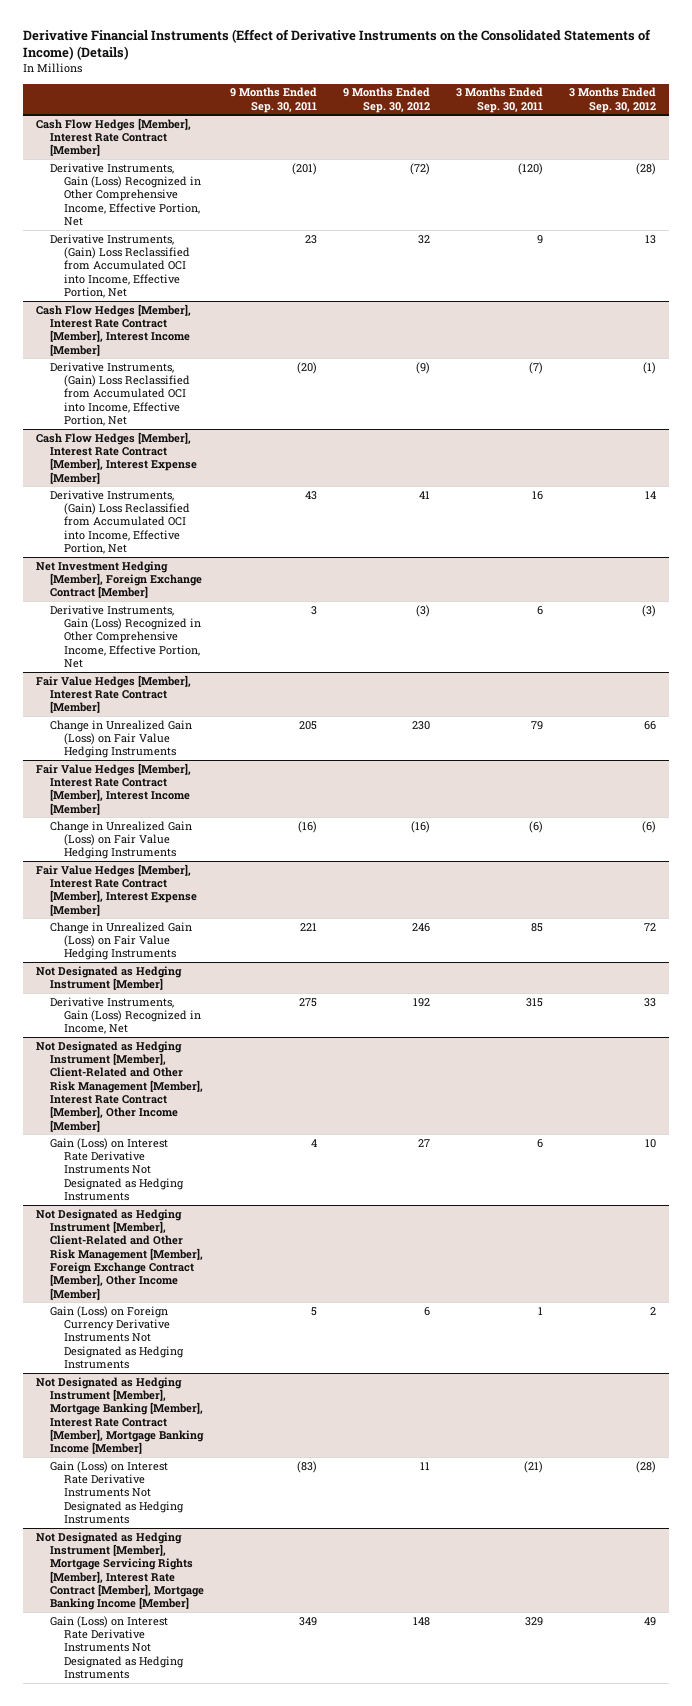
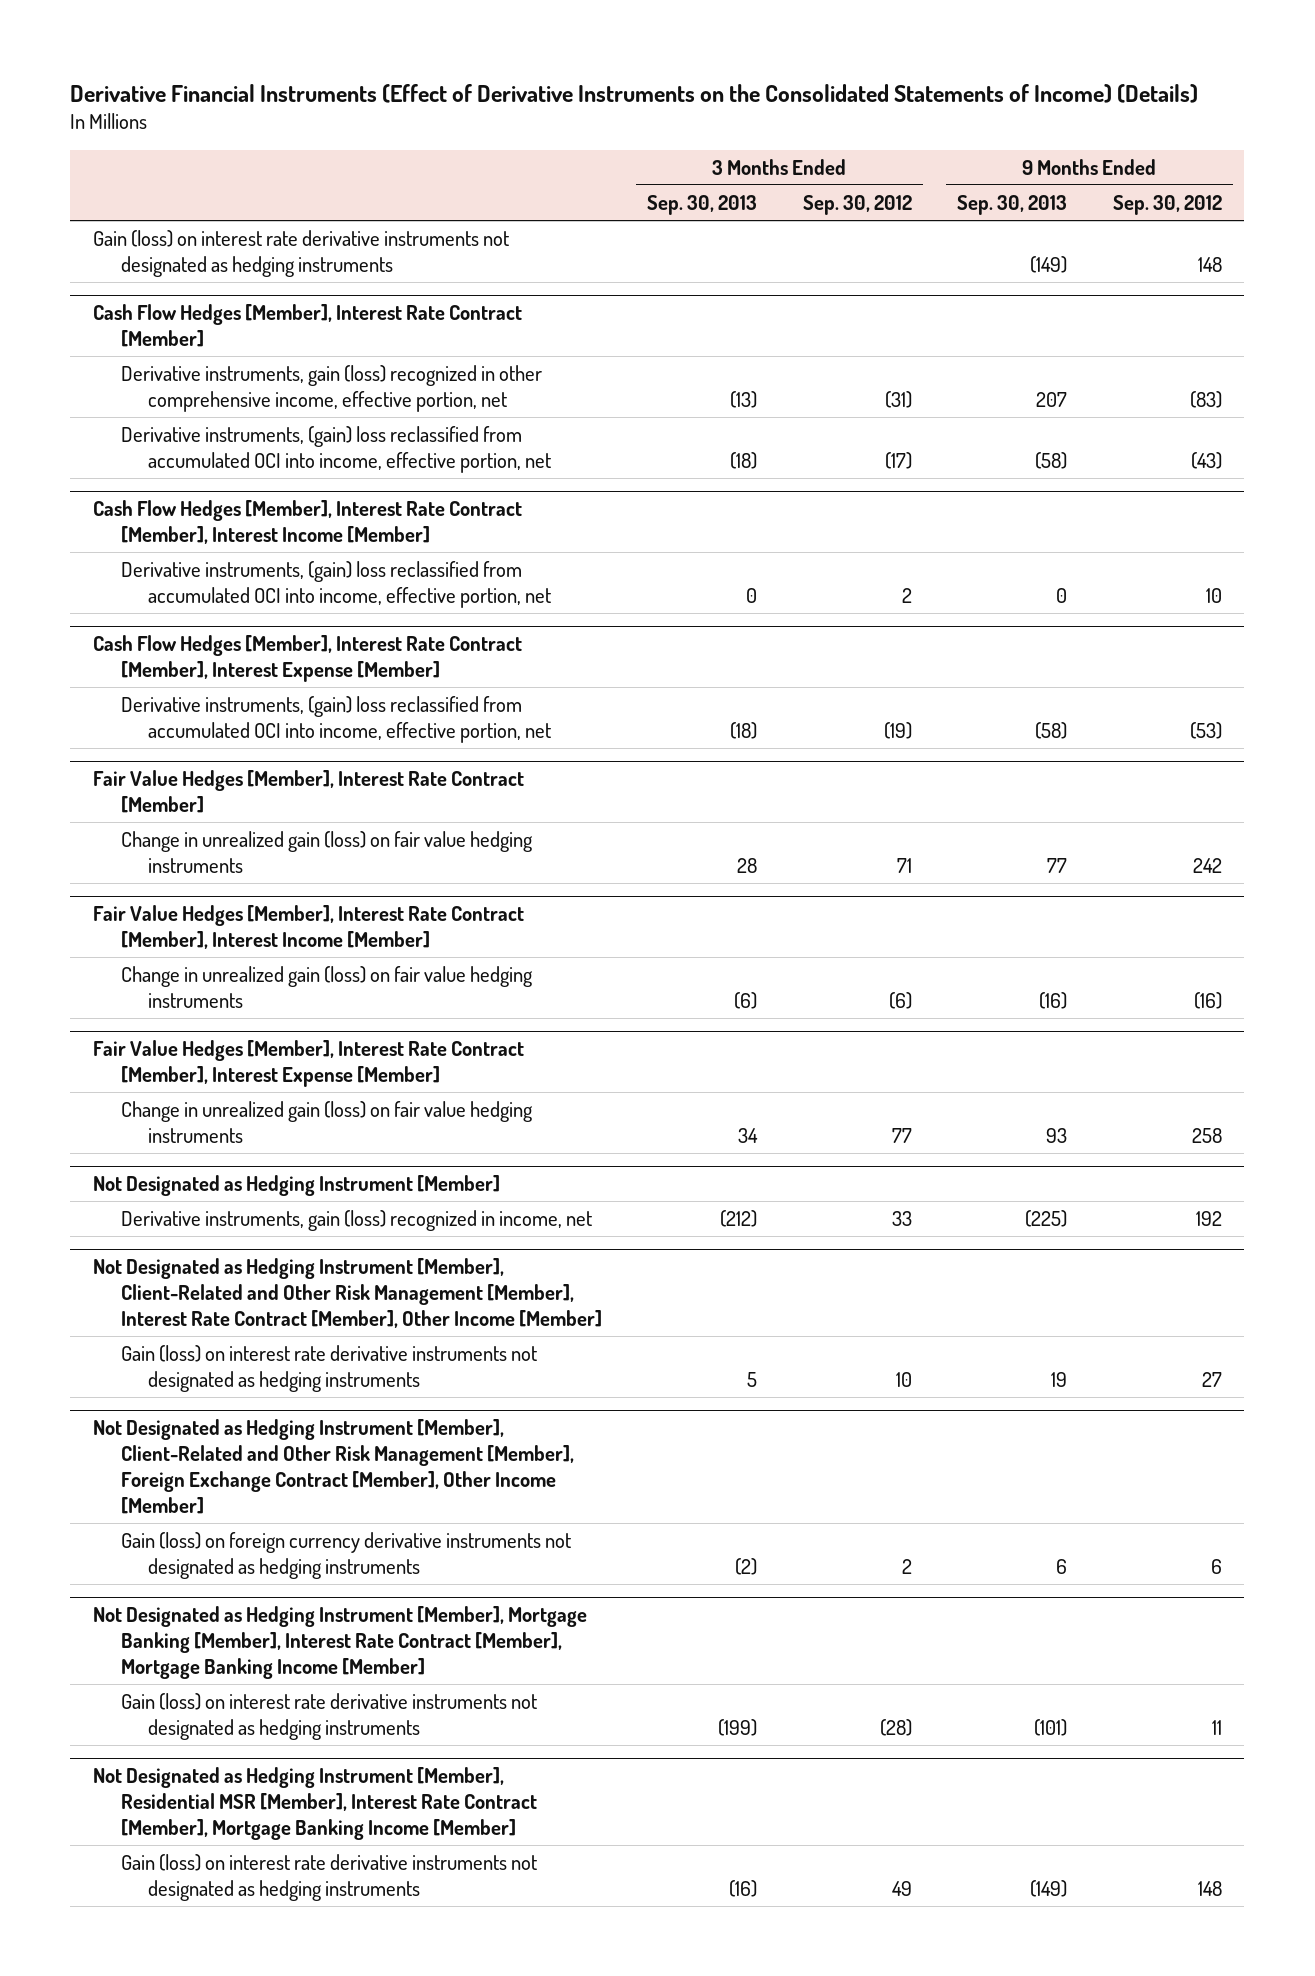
[229,87,317,113] 9 Months Ended Sep. 30, 2011 -> none
[455,87,543,113] 3 Months Ended Sep. 30, 2011 -> none
none -> [647,194,758,215] Sep. 30, 2013
none -> [957,194,1068,215] Sep. 30, 2013
none -> [93,230,510,278] Gain (loss) on interest rate derivative instruments not designated as hedging instruments
[49,162,202,226] Derivative Instruments, Gain (Loss) Recognized in Other Comprehensive Income, Effective Portion, Net -> [120,365,542,413] Derivative instruments, gain (loss) recognized in other comprehensive income, effective portion, net
[409,162,430,175] (72) -> [1189,391,1222,409] (83)
[635,162,656,175] (28) -> [884,391,912,409] (31)
[49,233,191,298] Derivative Instruments, (Gain) Loss Reclassified from Accumulated OCI into Income, Effective Portion, Net -> [120,426,552,474] Derivative instruments, (gain) loss reclassified from accumulated OCI into income, effective portion, net
[417,234,430,244] 32 -> [1190,452,1222,470] (43)
[644,234,656,244] 13 -> [884,452,912,470] (17)
[49,361,191,426] Derivative Instruments, (Gain) Loss Reclassified from Accumulated OCI into Income, Effective Portion, Net -> [120,561,552,609] Derivative instruments, (gain) loss reclassified from accumulated OCI into income, effective portion, net
[415,361,430,374] (9) -> [1205,588,1222,604] 10
[642,361,656,374] (1) -> [901,588,912,604] 2
[35,560,202,599] Net Investment Hedging [Member], Foreign Exchange Contract [Member] -> none
[49,604,202,668] Derivative Instruments, Gain (Loss) Recognized in Other Comprehensive Income, Effective Portion, Net -> none
[49,489,191,554] Derivative Instruments, (Gain) Loss Reclassified from Accumulated OCI into Income, Effective Portion, Net -> [120,696,552,744] Derivative instruments, (gain) loss reclassified from accumulated OCI into income, effective portion, net
[418,490,430,499] 41 -> [1189,722,1222,740] (53)
[644,490,656,499] 14 -> [883,722,912,740] (19)
[49,719,192,759] Change in Unrealized Gain (Loss) on Fair Value Hedging Instruments -> [120,831,533,874] Change in unrealized gain (loss) on fair value hedging instruments
[411,720,430,730] 230 -> [1192,858,1222,874] 242
[643,720,656,730] 66 -> [896,858,912,874] 71
[49,820,192,860] Change in Unrealized Gain (Loss) on Fair Value Hedging Instruments -> [120,966,533,1009] Change in unrealized gain (loss) on fair value hedging instruments
[49,921,192,961] Change in Unrealized Gain (Loss) on Fair Value Hedging Instruments -> [120,1101,533,1144] Change in unrealized gain (loss) on fair value hedging instruments
[411,922,430,932] 246 -> [1191,1128,1222,1144] 258
[643,922,656,931] 72 -> [891,1128,912,1144] 77
[49,996,202,1035] Derivative Instruments, Gain (Loss) Recognized in Income, Net -> [120,1210,592,1232] Derivative instruments, gain (loss) recognized in income, net
[49,1137,185,1201] Gain (Loss) on Interest Rate Derivative Instruments Not Designated as Hedging Instruments -> [120,1345,537,1393] Gain (loss) on interest rate derivative instruments not designated as hedging instruments
[49,1305,185,1369] Gain (Loss) on Foreign Currency Derivative Instruments Not Designated as Hedging Instruments -> [120,1532,571,1580] Gain (loss) on foreign currency derivative instruments not designated as hedging instruments
[49,1460,185,1524] Gain (Loss) on Interest Rate Derivative Instruments Not Designated as Hedging Instruments -> [120,1693,537,1741] Gain (loss) on interest rate derivative instruments not designated as hedging instruments
[35,1531,204,1611] Not Designated as Hedging Instrument [Member], Mortgage Servicing Rights [Member], Interest Rate Contract [Member], Mortgage Banking Income [Member] -> [93,1767,537,1841] Not Designated as Hedging Instrument [Member], Residential MSR [Member], Interest Rate Contract [Member], Mortgage Banking Income [Member]
[49,1615,185,1679] Gain (Loss) on Interest Rate Derivative Instruments Not Designated as Hedging Instruments -> [120,1854,537,1902] Gain (loss) on interest rate derivative instruments not designated as hedging instruments

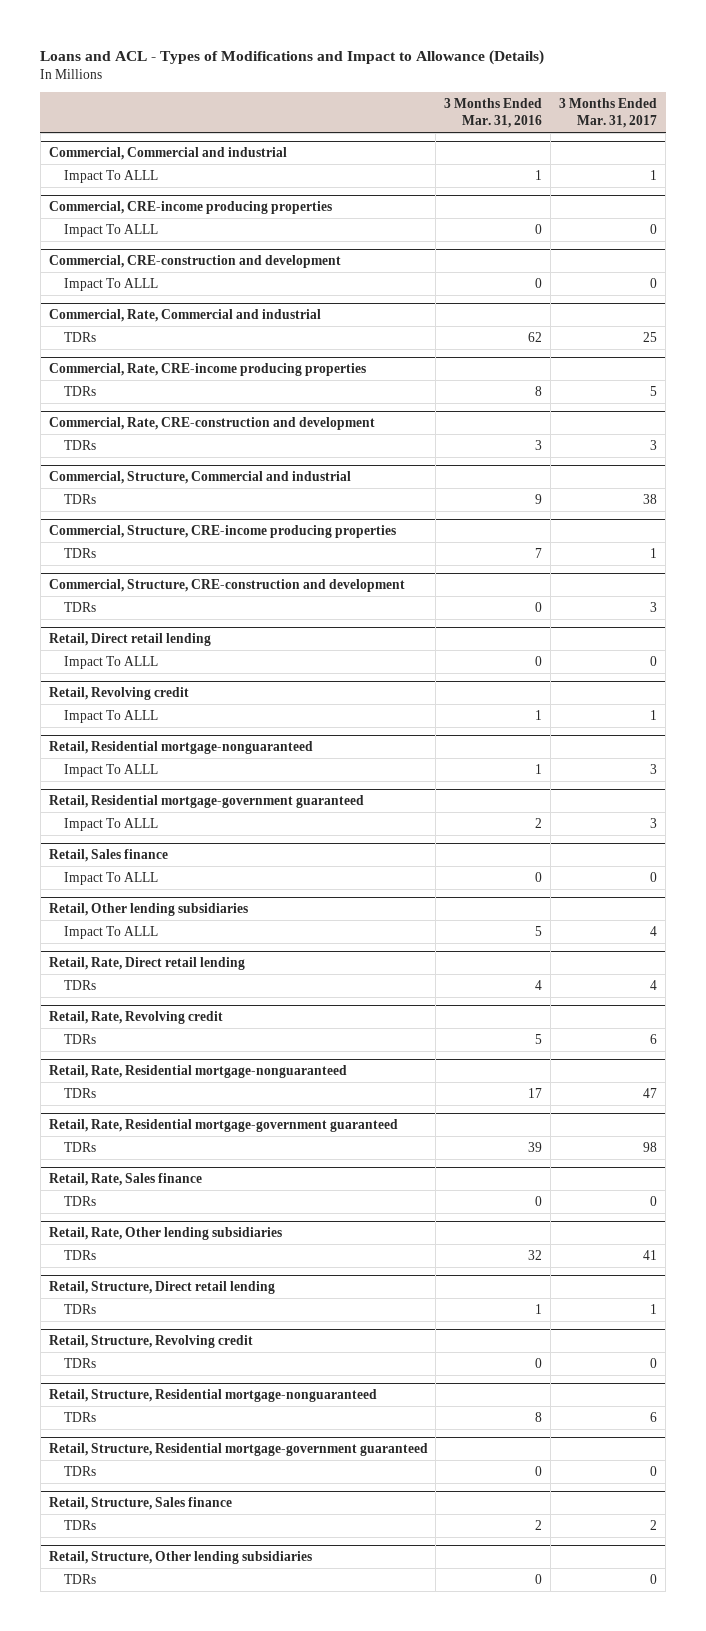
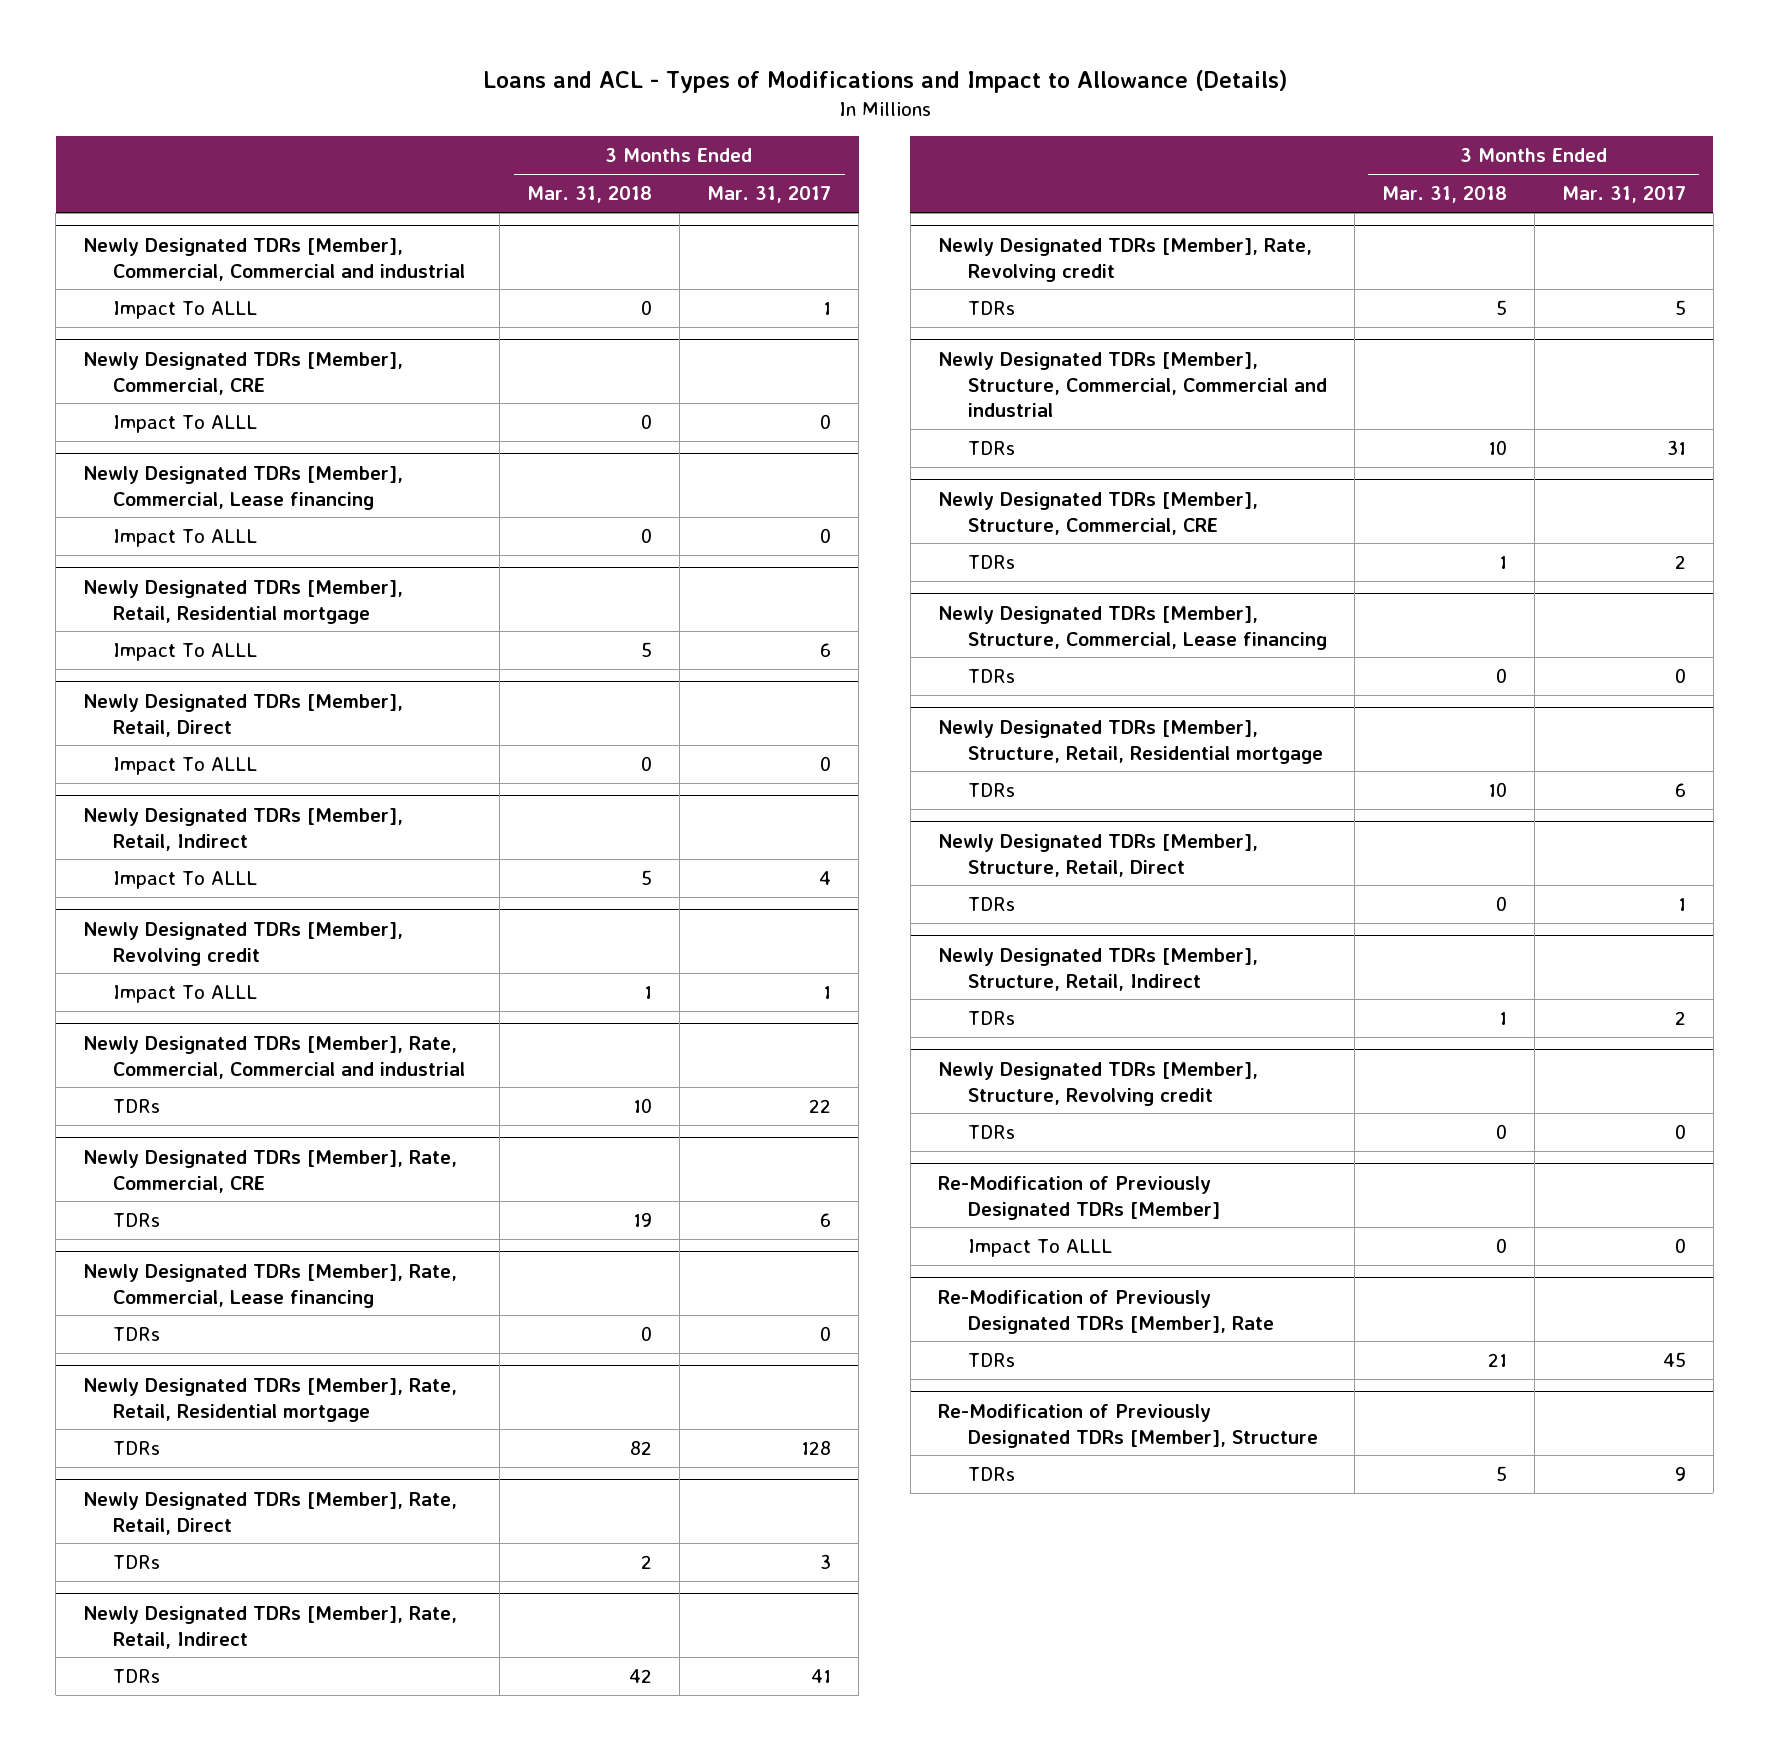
[444,98,543,129] 3 Months Ended Mar. 31, 2016 -> none
none -> [527,186,653,204] Mar. 31, 2018
[48,147,287,161] Commercial, Commercial and industrial -> none
none -> [83,237,466,281] Newly Designated TDRs [Member], Commercial, Commercial and industrial
[48,201,332,215] Commercial, CRE-income producing properties -> none
[64,223,159,237] Impact To ALLL -> none
[48,255,341,269] Commercial, CRE-construction and development -> none
none -> [83,351,404,395] Newly Designated TDRs [Member], Commercial, CRE
[48,309,321,323] Commercial, Rate, Commercial and industrial -> none
[64,331,97,342] TDRs -> none
[48,363,366,377] Commercial, Rate, CRE-income producing properties -> none
[64,385,97,396] TDRs -> none
[48,417,375,431] Commercial, Rate, CRE-construction and development -> none
[64,439,97,450] TDRs -> none
[48,471,351,485] Commercial, Structure, Commercial and industrial -> none
[64,493,97,504] TDRs -> none
[48,525,396,539] Commercial, Structure, CRE-income producing properties -> none
[64,547,97,558] TDRs -> none
[48,579,405,593] Commercial, Structure, CRE-construction and development -> none
[64,601,97,612] TDRs -> none
[48,633,211,647] Retail, Direct retail lending -> none
none -> [83,465,404,510] Newly Designated TDRs [Member], Commercial, Lease financing
[48,687,189,701] Retail, Revolving credit -> none
[48,741,313,755] Retail, Residential mortgage-nonguaranteed -> none
[64,763,159,777] Impact To ALLL -> none
[48,795,364,809] Retail, Residential mortgage-government guaranteed -> none
[64,817,159,831] Impact To ALLL -> none
[48,849,168,863] Retail, Sales finance -> none
none -> [83,579,404,624] Newly Designated TDRs [Member], Retail, Residential mortgage
[650,709,658,720] 1 -> [820,642,832,657] 6
none -> [83,693,404,737] Newly Designated TDRs [Member], Retail, Direct
[48,903,248,917] Retail, Other lending subsidiaries -> none
none -> [83,807,404,851] Newly Designated TDRs [Member], Retail, Indirect
[48,957,245,971] Retail, Rate, Direct retail lending -> none
[48,1011,223,1025] Retail, Rate, Revolving credit -> none
none -> [83,921,404,966] Newly Designated TDRs [Member], Revolving credit
none -> [113,984,258,1003] Impact To ALLL
none -> [83,1035,466,1079] Newly Designated TDRs [Member], Rate, Commercial, Commercial and industrial
[650,979,658,990] 4 -> [809,1098,832,1113] 22
none -> [83,1149,458,1193] Newly Designated TDRs [Member], Rate, Commercial, CRE
[48,1065,347,1079] Retail, Rate, Residential mortgage-nonguaranteed -> none
[64,1087,97,1098] TDRs -> none
[48,1119,398,1133] Retail, Rate, Residential mortgage-government guaranteed -> none
[64,1141,97,1152] TDRs -> none
[48,1173,202,1187] Retail, Rate, Sales finance -> none
none -> [83,1263,458,1308] Newly Designated TDRs [Member], Rate, Commercial, Lease financing
[48,1227,282,1241] Retail, Rate, Other lending subsidiaries -> none
none -> [83,1377,458,1422] Newly Designated TDRs [Member], Rate, Retail, Residential mortgage
none -> [113,1440,161,1455] TDRs
none -> [83,1491,458,1535] Newly Designated TDRs [Member], Rate, Retail, Direct
none -> [113,1554,161,1569] TDRs
none -> [83,1605,458,1649] Newly Designated TDRs [Member], Rate, Retail, Indirect
[48,1281,275,1295] Retail, Structure, Direct retail lending -> none
[48,1335,253,1349] Retail, Structure, Revolving credit -> none
none -> [937,237,1312,282] Newly Designated TDRs [Member], Rate, Revolving credit
[650,1303,658,1314] 1 -> [1674,299,1686,315] 5
none -> [937,351,1327,418] Newly Designated TDRs [Member], Structure, Commercial, Commercial and industrial
none -> [967,440,1015,455] TDRs
none -> [937,491,1258,535] Newly Designated TDRs [Member], Structure, Commercial, CRE
none -> [967,554,1015,569] TDRs
none -> [937,605,1327,650] Newly Designated TDRs [Member], Structure, Commercial, Lease financing
[48,1389,377,1403] Retail, Structure, Residential mortgage-nonguaranteed -> none
none -> [937,719,1323,764] Newly Designated TDRs [Member], Structure, Retail, Residential mortgage
[48,1443,428,1457] Retail, Structure, Residential mortgage-government guaranteed -> none
[48,1497,232,1511] Retail, Structure, Sales finance -> none
none -> [937,833,1258,877] Newly Designated TDRs [Member], Structure, Retail, Direct
[650,1465,658,1476] 0 -> [1677,897,1686,911] 1
none -> [937,947,1258,991] Newly Designated TDRs [Member], Structure, Retail, Indirect
[48,1551,312,1565] Retail, Structure, Other lending subsidiaries -> none
none -> [937,1061,1258,1106] Newly Designated TDRs [Member], Structure, Revolving credit
none -> [937,1175,1220,1220] Re-Modification of Previously Designated TDRs [Member]
none -> [967,1238,1112,1257] Impact To ALLL
none -> [937,1289,1274,1334] Re-Modification of Previously Designated TDRs [Member], Rate
none -> [967,1352,1015,1367] TDRs
none -> [937,1403,1318,1448] Re-Modification of Previously Designated TDRs [Member], Structure
none -> [967,1466,1015,1481] TDRs

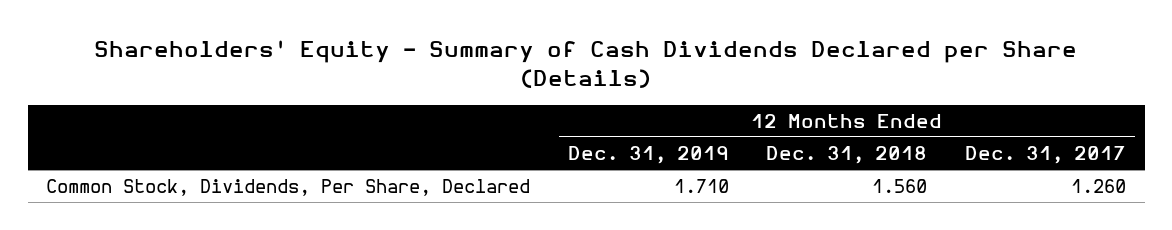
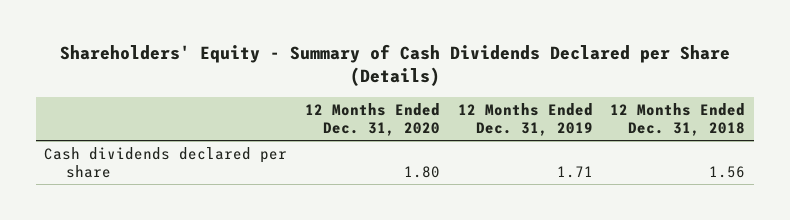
[964,146,1126,165] Dec. 31, 2017 -> none
none -> [305,102,441,137] 12 Months Ended Dec. 31, 2020
[46,179,531,197] Common Stock, Dividends, Per Share, Declared -> [44,146,288,178] Cash dividends declared per share
[673,179,729,194] 1.710 -> [556,165,593,178] 1.71
[872,179,928,194] 1.560 -> [709,165,746,178] 1.56

